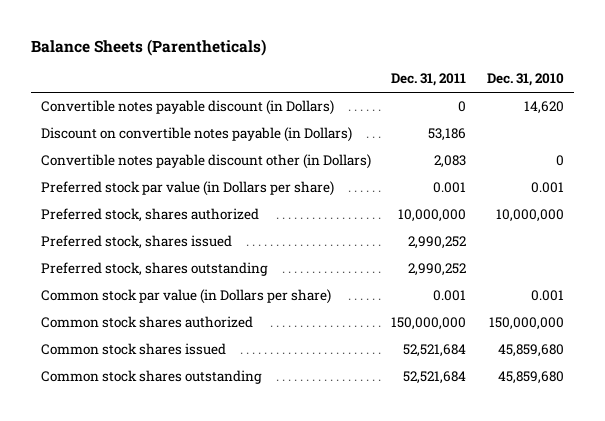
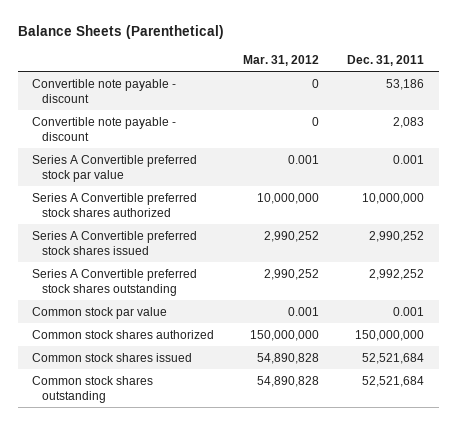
[30,38,266,56] Balance Sheets (Parentheticals) -> [17,25,224,40] Balance Sheets (Parenthetical)
[486,73,564,87] Dec. 31, 2010 -> none
none -> [242,54,319,66] Mar. 31, 2012
[40,100,334,116] Convertible notes payable discount (in Dollars) -> none
[40,127,352,143] Discount on convertible notes payable (in Dollars) -> [32,78,177,103] Convertible note payable - discount
[40,154,371,170] Convertible notes payable discount other (in Dollars) -> [32,116,177,141] Convertible note payable - discount
[40,181,334,197] Preferred stock par value (in Dollars per share) -> [32,154,198,182] Series A Convertible preferred stock par value
[40,208,259,223] Preferred stock, shares authorized -> [32,192,198,217] Series A Convertible preferred stock shares authorized
[40,235,232,250] Preferred stock, shares issued -> [32,230,198,255] Series A Convertible preferred stock shares issued
[40,262,268,277] Preferred stock, shares outstanding -> [32,268,198,296] Series A Convertible preferred stock shares outstanding
[408,263,467,277] 2,990,252 -> [369,268,425,280] 2,992,252
[40,289,331,305] Common stock par value (in Dollars per share) -> [32,306,168,319] Common stock par value

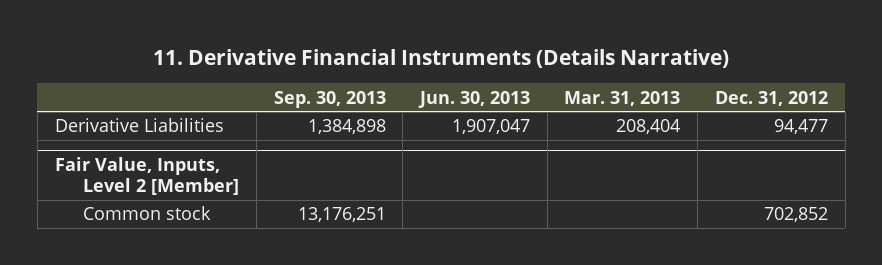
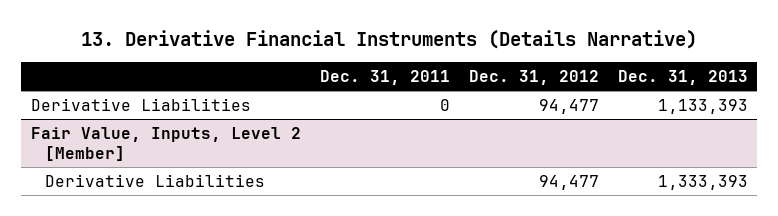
[153,49,730,69] 11. Derivative Financial Instruments (Details Narrative) -> [81,30,698,50] 13. Derivative Financial Instruments (Details Narrative)
[273,90,386,108] Sep. 30, 2013 -> none
[417,90,530,108] Jun. 30, 2013 -> none
[564,90,681,106] Mar. 31, 2013 -> none
none -> [319,70,450,86] Dec. 31, 2011
none -> [617,70,748,86] Dec. 31, 2013
[83,206,212,221] Common stock -> none
none -> [45,173,266,187] Derivative Liabilities

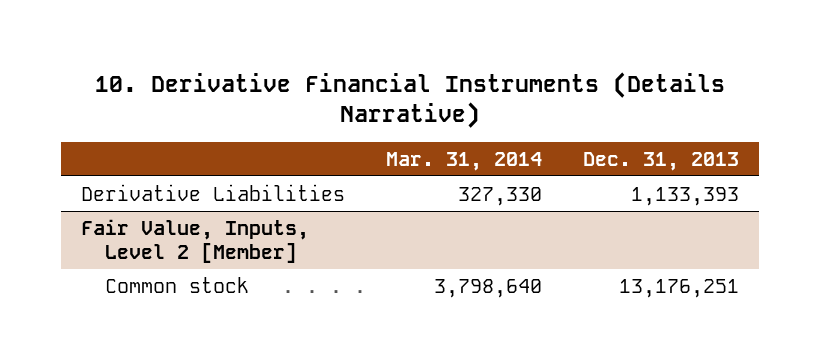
[81,30,698,50] 13. Derivative Financial Instruments (Details Narrative) -> [95,71,726,129] 10. Derivative Financial Instruments (Details Narrative)
[319,70,450,86] Dec. 31, 2011 -> none
[468,70,599,86] Dec. 31, 2012 -> none
none -> [386,151,543,171] Mar. 31, 2014
[45,173,266,187] Derivative Liabilities -> none
none -> [104,276,249,293] Common stock

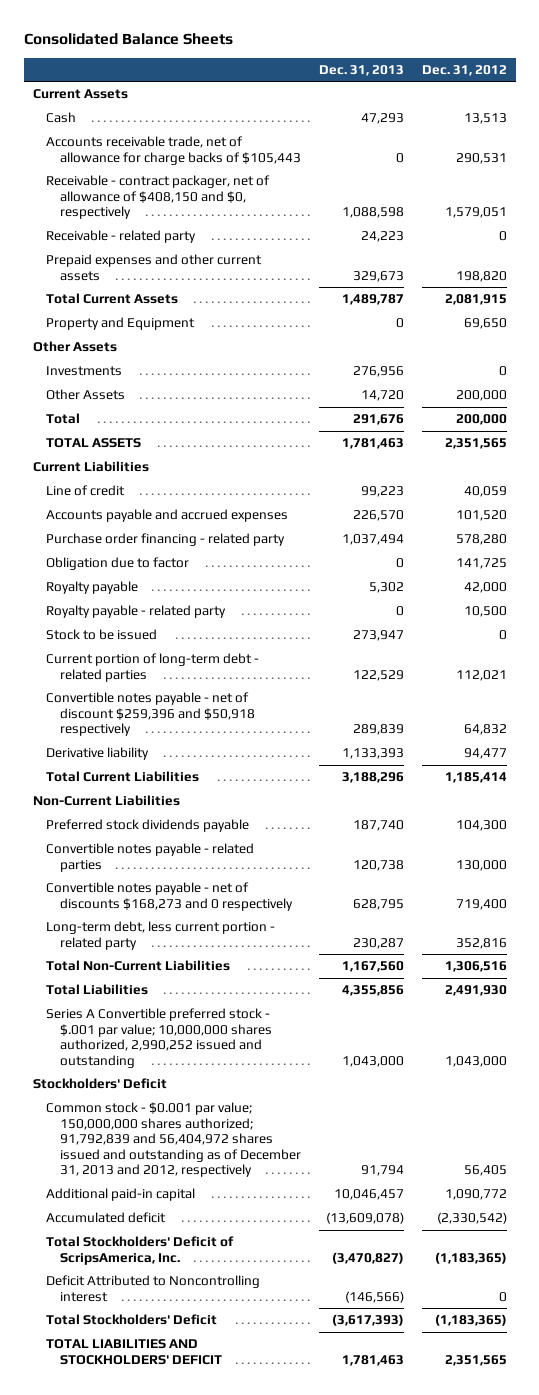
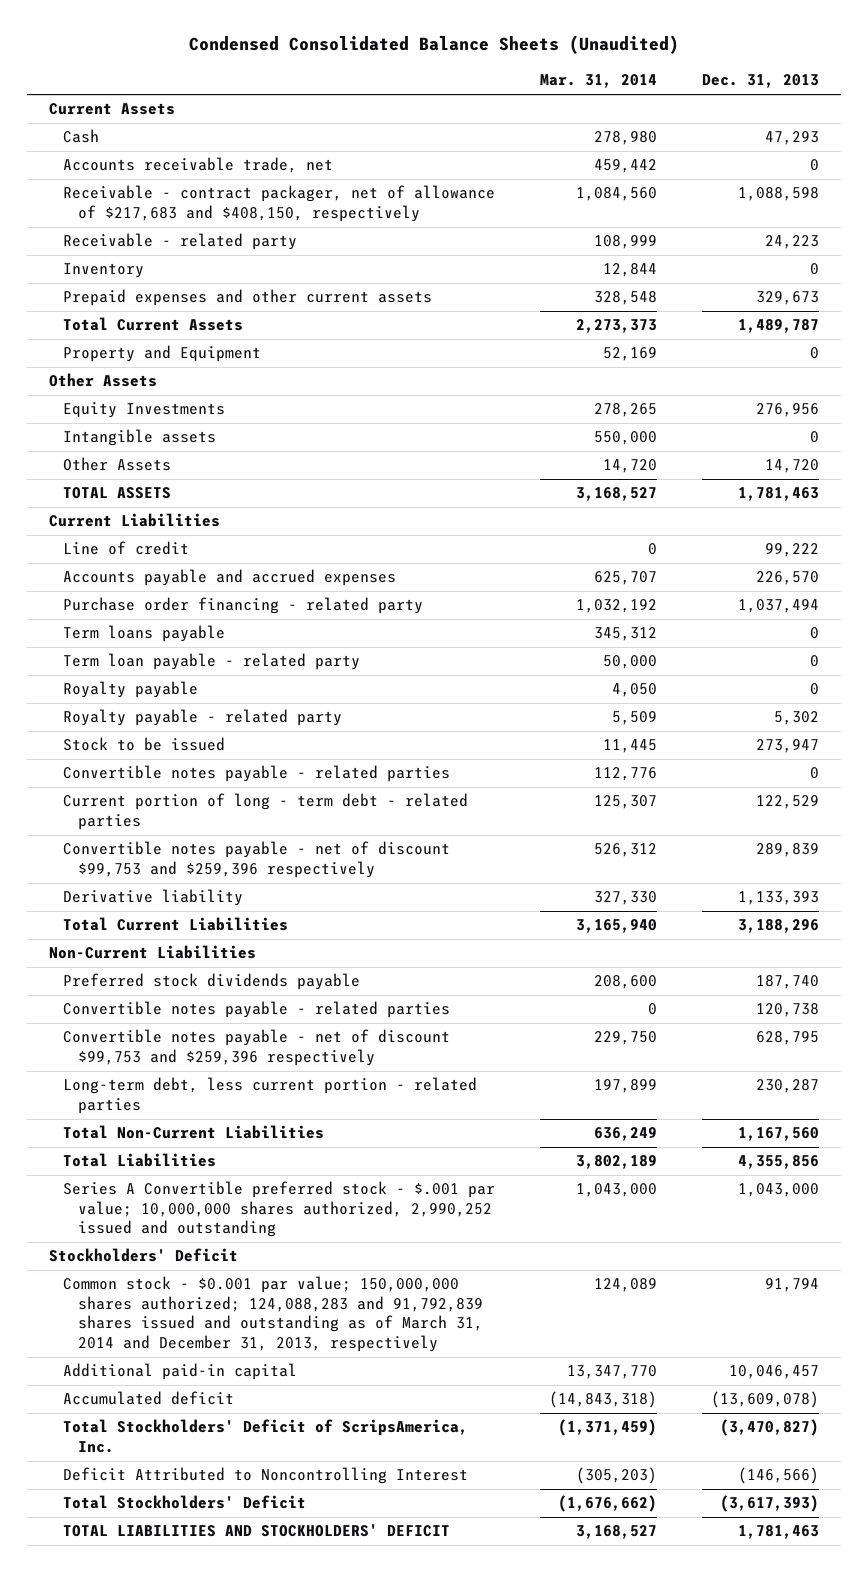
[23,33,233,46] Consolidated Balance Sheets -> [188,35,679,55] Condensed Consolidated Balance Sheets (Unaudited)
[421,65,507,77] Dec. 31, 2012 -> none
none -> [540,74,658,89] Mar. 31, 2014
[46,136,301,165] Accounts receivable trade, net of allowance for charge backs of $105,443 -> [63,157,334,174] Accounts receivable trade, net
[46,175,271,220] Receivable - contract packager, net of allowance of $408,150 and $0, respectively -> [63,185,496,222] Receivable - contract packager, net of allowance of $217,683 and $408,150, respectively
none -> [63,263,145,279] Inventory
[46,366,123,377] Investments -> [63,402,226,419] Equity Investments
none -> [63,429,217,447] Intangible assets
[46,413,81,425] Total -> none
[360,486,404,498] 99,223 -> [764,543,819,558] 99,222
[46,557,190,571] Obligation due to factor -> none
none -> [63,625,226,643] Term loans payable
none -> [63,653,361,671] Term loan payable - related party
[368,582,404,594] 5,302 -> [809,683,819,696] 0
[395,606,404,617] 0 -> [773,711,819,726] 5,302
none -> [63,765,451,783] Convertible notes payable - related parties
[46,653,260,682] Current portion of long-term debt - related parties -> [63,793,469,830] Current portion of long - term debt - related parties
[46,692,255,737] Convertible notes payable - net of discount $259,396 and $50,918 respectively -> [63,841,451,878] Convertible notes payable - net of discount $99,753 and $259,396 respectively
[46,882,293,911] Convertible notes payable - net of discounts $168,273 and 0 respectively -> [63,1029,451,1066] Convertible notes payable - net of discount $99,753 and $259,396 respectively
[46,921,276,950] Long-term debt, less current portion - related party -> [63,1077,478,1114] Long-term debt, less current portion - related parties
[46,1102,301,1178] Common stock - $0.001 par value; 150,000,000 shares authorized; 91,792,839 and 56,404,972 shares issued and outstanding as of December 31, 2013 and 2012, respectively -> [63,1276,483,1352] Common stock - $0.001 par value; 150,000,000 shares authorized; 124,088,283 and 91,792,839 shares issued and outstanding as of March 31, 2014 and December 31, 2013, respectively
[46,1275,261,1302] Deficit Attributed to Noncontrolling interest -> [63,1467,469,1485] Deficit Attributed to Noncontrolling Interest

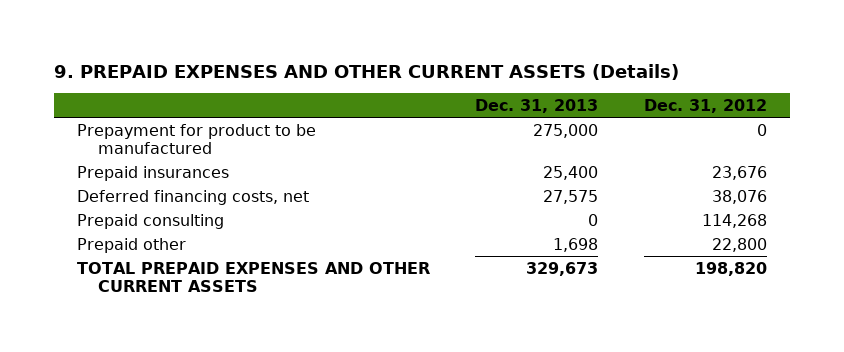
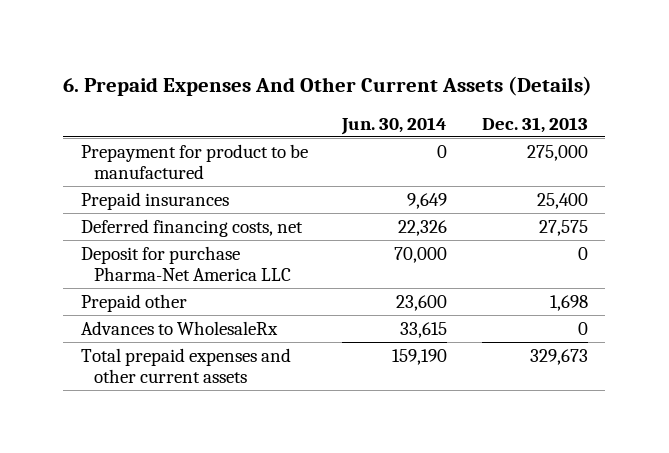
[53,63,679,80] 9. PREPAID EXPENSES AND OTHER CURRENT ASSETS (Details) -> [63,75,593,96] 6. Prepaid Expenses And Other Current Assets (Details)
[644,98,768,113] Dec. 31, 2012 -> none
none -> [341,116,448,135] Jun. 30, 2014
[76,213,224,229] Prepaid consulting -> none
none -> [80,245,292,281] Deposit for purchase Pharma-Net America LLC
none -> [80,320,278,335] Advances to WholesaleRx
[76,261,430,293] TOTAL PREPAID EXPENSES AND OTHER CURRENT ASSETS -> [80,347,291,383] Total prepaid expenses and other current assets

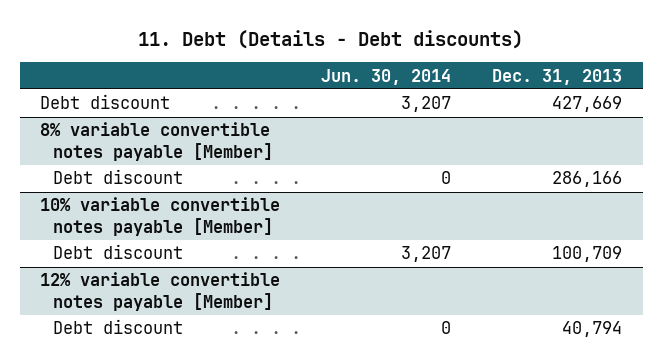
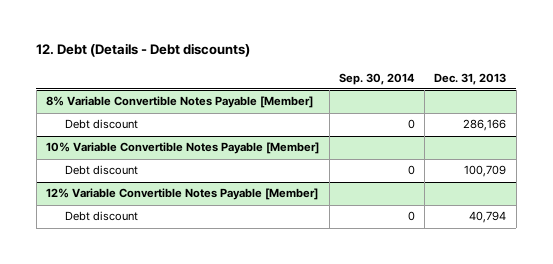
[138,29,524,49] 11. Debt (Details - Debt discounts) -> [36,43,251,58] 12. Debt (Details - Debt discounts)
[321,68,452,85] Jun. 30, 2014 -> none
none -> [338,72,415,85] Sep. 30, 2014
[40,94,171,110] Debt discount -> none
[40,122,273,161] 8% variable convertible notes payable [Member] -> [46,96,314,109] 8% Variable Convertible Notes Payable [Member]
[40,197,281,236] 10% variable convertible notes payable [Member] -> [46,142,320,155] 10% Variable Convertible Notes Payable [Member]
[40,272,281,311] 12% variable convertible notes payable [Member] -> [46,188,319,201] 12% Variable Convertible Notes Payable [Member]

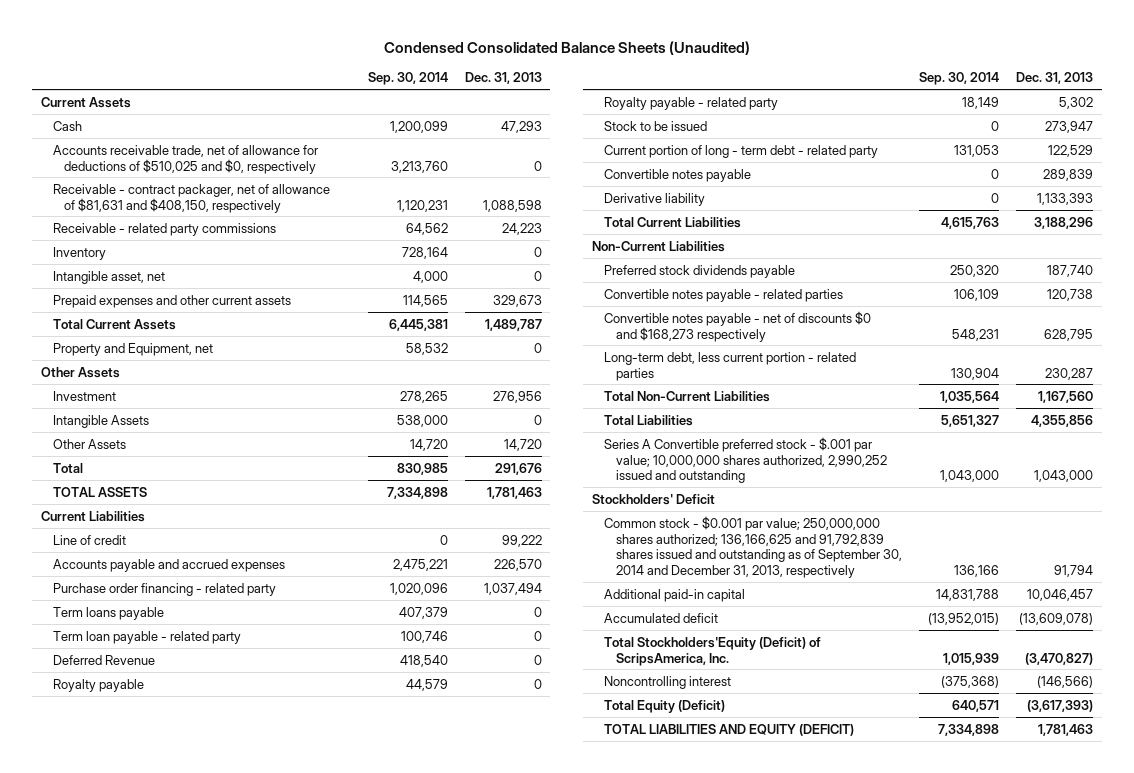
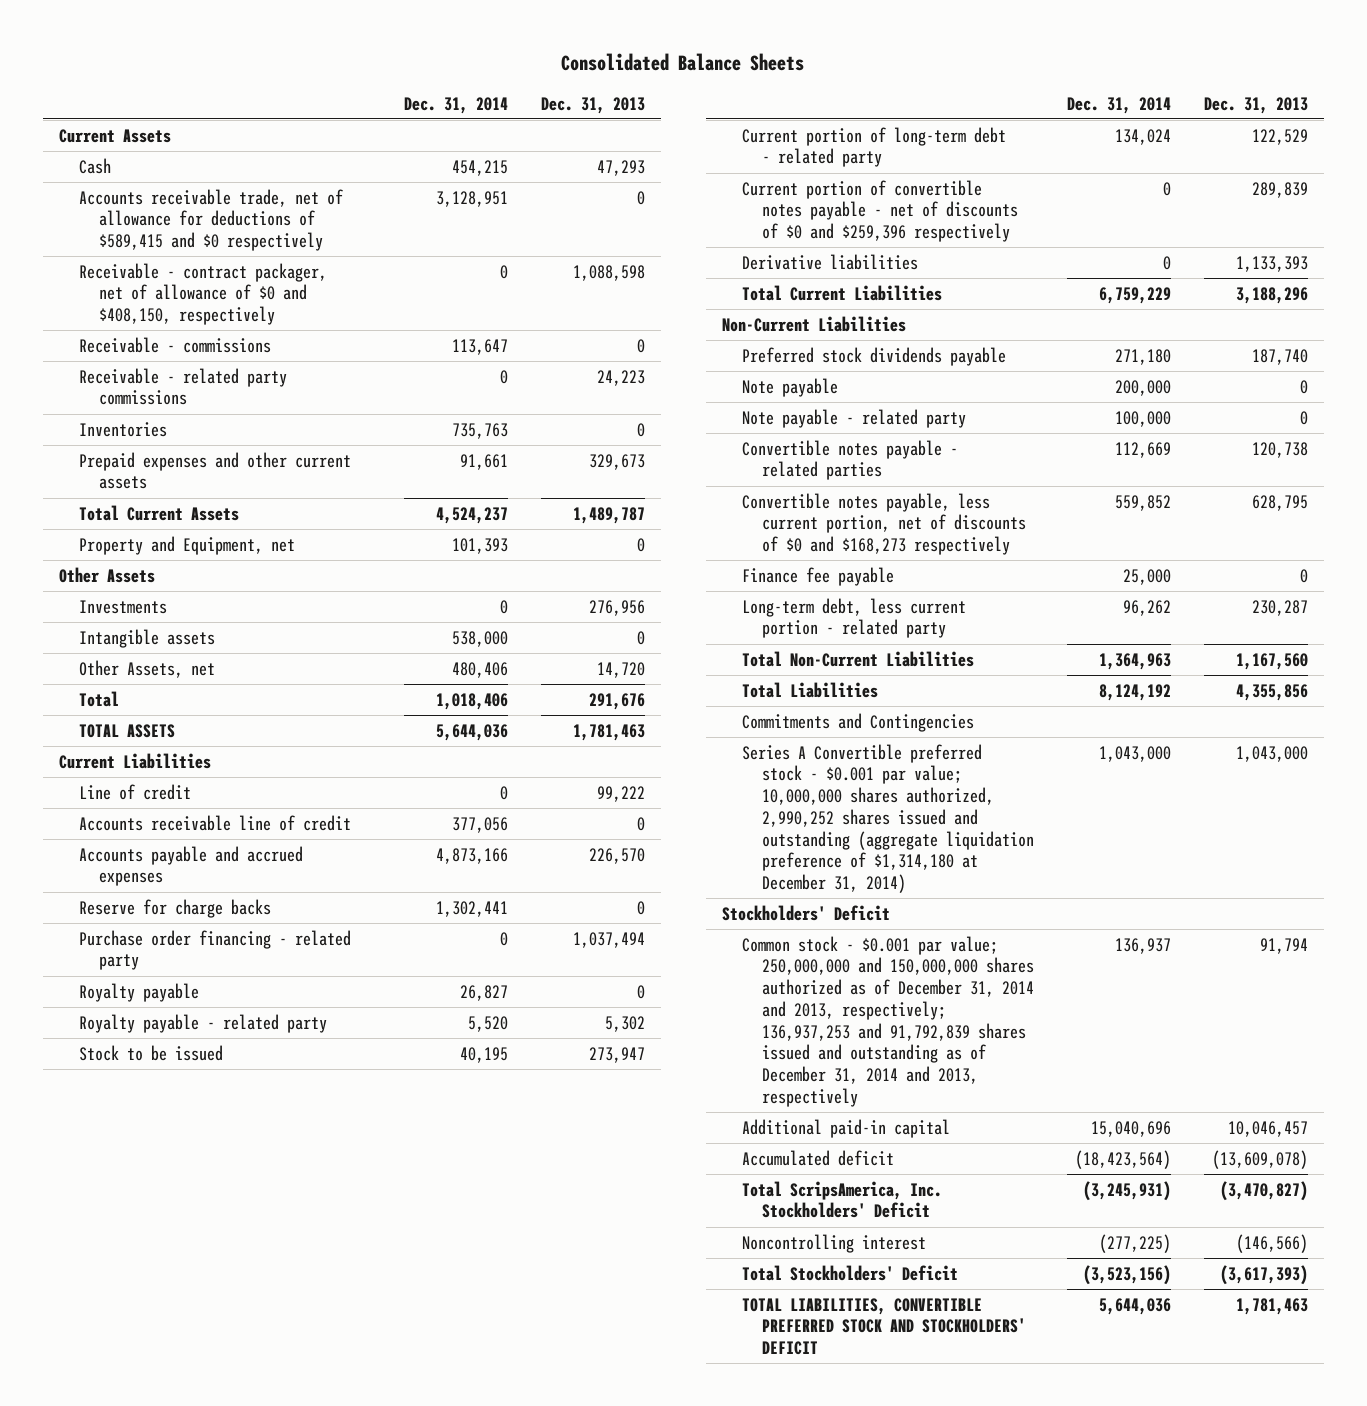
[383,40,750,55] Condensed Consolidated Balance Sheets (Unaudited) -> [561,53,805,72] Consolidated Balance Sheets
[367,72,448,86] Sep. 30, 2014 -> none
none -> [403,96,508,114] Dec. 31, 2014
[52,144,318,174] Accounts receivable trade, net of allowance for deductions of $510,025 and $0, respectively -> [78,188,343,252] Accounts receivable trade, net of allowance for deductions of $589,415 and $0 respectively
[52,183,330,213] Receivable - contract packager, net of allowance of $81,631 and $408,150, respectively -> [78,262,327,326] Receivable - contract packager, net of allowance of $0 and $408,150, respectively
none -> [78,336,271,353] Receivable - commissions
[52,270,165,284] Intangible asset, net -> none
[52,246,106,260] Inventory -> [78,421,167,437] Inventories
[52,390,116,401] Investment -> [78,599,167,614] Investments
[52,414,149,428] Intangible Assets -> [78,628,215,648] Intangible assets
[52,438,126,449] Other Assets -> [78,659,215,678] Other Assets, net
none -> [78,814,351,831] Accounts receivable line of credit
none -> [78,898,271,918] Reserve for charge backs
[52,606,164,620] Term loans payable -> none
[52,630,241,644] Term loan payable - related party -> none
[52,654,155,665] Deferred Revenue -> none
[604,144,879,158] Current portion of long - term debt - related party -> [742,126,1007,168] Current portion of long-term debt - related party
[604,168,752,182] Convertible notes payable -> [742,179,1019,243] Current portion of convertible notes payable - net of discounts of $0 and $259,396 respectively
[604,192,706,206] Derivative liability -> [742,253,919,270] Derivative liabilities
none -> [742,377,839,397] Note payable
none -> [742,408,967,428] Note payable - related party
[604,310,872,342] Convertible notes payable - net of discounts $0 and $168,273 respectively -> [742,492,1027,556] Convertible notes payable, less current portion, net of discounts of $0 and $168,273 respectively
none -> [742,566,895,586] Finance fee payable
[604,351,857,381] Long-term debt, less current portion - related parties -> [742,597,967,639] Long-term debt, less current portion - related party
none -> [742,712,975,732] Commitments and Contingencies
[604,436,887,484] Series A Convertible preferred stock - $.001 par value; 10,000,000 shares authorized, 2,990,252 issued and outstanding -> [742,743,1035,893] Series A Convertible preferred stock - $0.001 par value; 10,000,000 shares authorized, 2,990,252 shares issued and outstanding (aggregate liquidation preference of $1,314,180 at December 31, 2014)
[604,515,902,579] Common stock - $0.001 par value; 250,000,000 shares authorized; 136,166,625 and 91,792,839 shares issued and outstanding as of September 30, 2014 and December 31, 2013, respectively -> [742,935,1035,1107] Common stock - $0.001 par value; 250,000,000 and 150,000,000 shares authorized as of December 31, 2014 and 2013, respectively; 136,937,253 and 91,792,839 shares issued and outstanding as of December 31, 2014 and 2013, respectively
[604,636,822,666] Total Stockholders'Equity (Deficit) of ScripsAmerica, Inc. -> [742,1180,943,1219] Total ScripsAmerica, Inc. Stockholders' Deficit
[604,699,726,713] Total Equity (Deficit) -> [742,1264,959,1281] Total Stockholders' Deficit
[604,723,855,736] TOTAL LIABILITIES AND EQUITY (DEFICIT) -> [742,1297,1027,1356] TOTAL LIABILITIES, CONVERTIBLE PREFERRED STOCK AND STOCKHOLDERS' DEFICIT

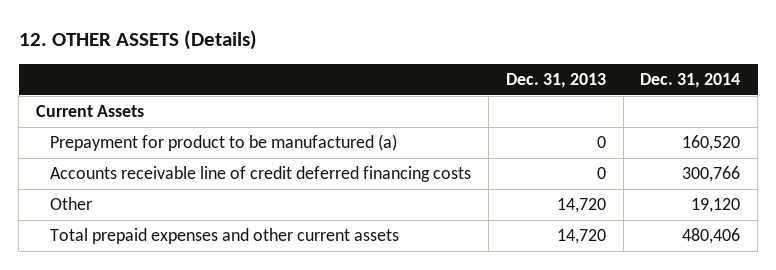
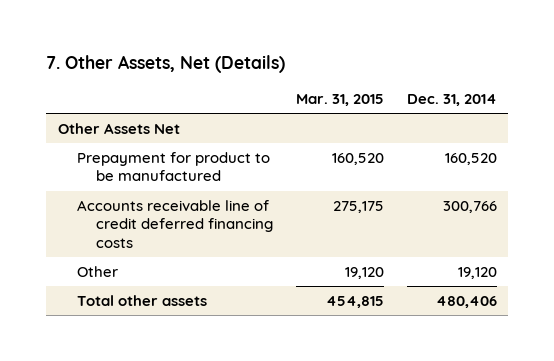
[18,30,257,51] 12. OTHER ASSETS (Details) -> [46,55,286,74] 7. Other Assets, Net (Details)
[505,73,606,89] Dec. 31, 2013 -> none
none -> [295,94,384,107] Mar. 31, 2015
[35,105,144,118] Current Assets -> none
none -> [57,122,180,134] Other Assets Net
[50,134,398,152] Prepayment for product to be manufactured (a) -> [76,151,270,182] Prepayment for product to be manufactured
[50,228,400,245] Total prepaid expenses and other current assets -> [76,294,207,306] Total other assets

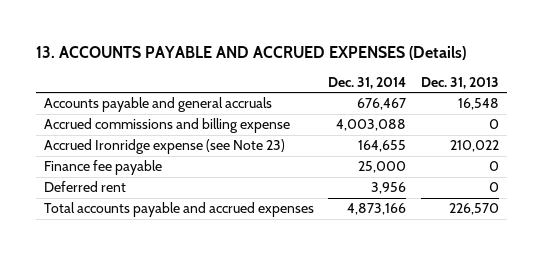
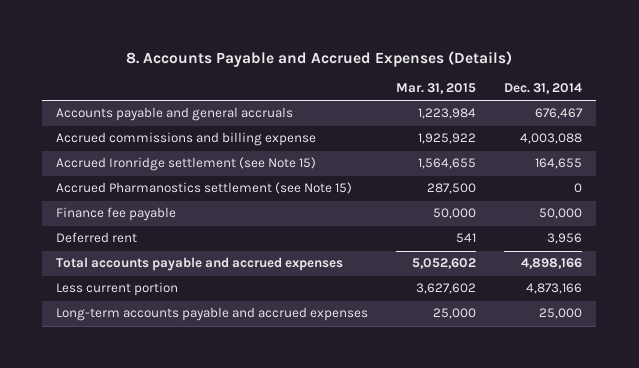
[36,45,467,60] 13. ACCOUNTS PAYABLE AND ACCRUED EXPENSES (Details) -> [126,50,513,67] 8. Accounts Payable and Accrued Expenses (Details)
[421,76,500,89] Dec. 31, 2013 -> none
none -> [396,83,477,95] Mar. 31, 2015
[43,139,285,155] Accrued Ironridge expense (see Note 23) -> [56,157,317,172] Accrued Ironridge settlement (see Note 15)
none -> [56,182,353,195] Accrued Pharmanostics settlement (see Note 15)
[358,161,407,174] 25,000 -> [539,208,583,220] 50,000
[347,203,407,216] 4,873,166 -> [521,258,583,270] 4,898,166
none -> [56,282,179,297] Less current portion
none -> [56,307,369,322] Long-term accounts payable and accrued expenses

